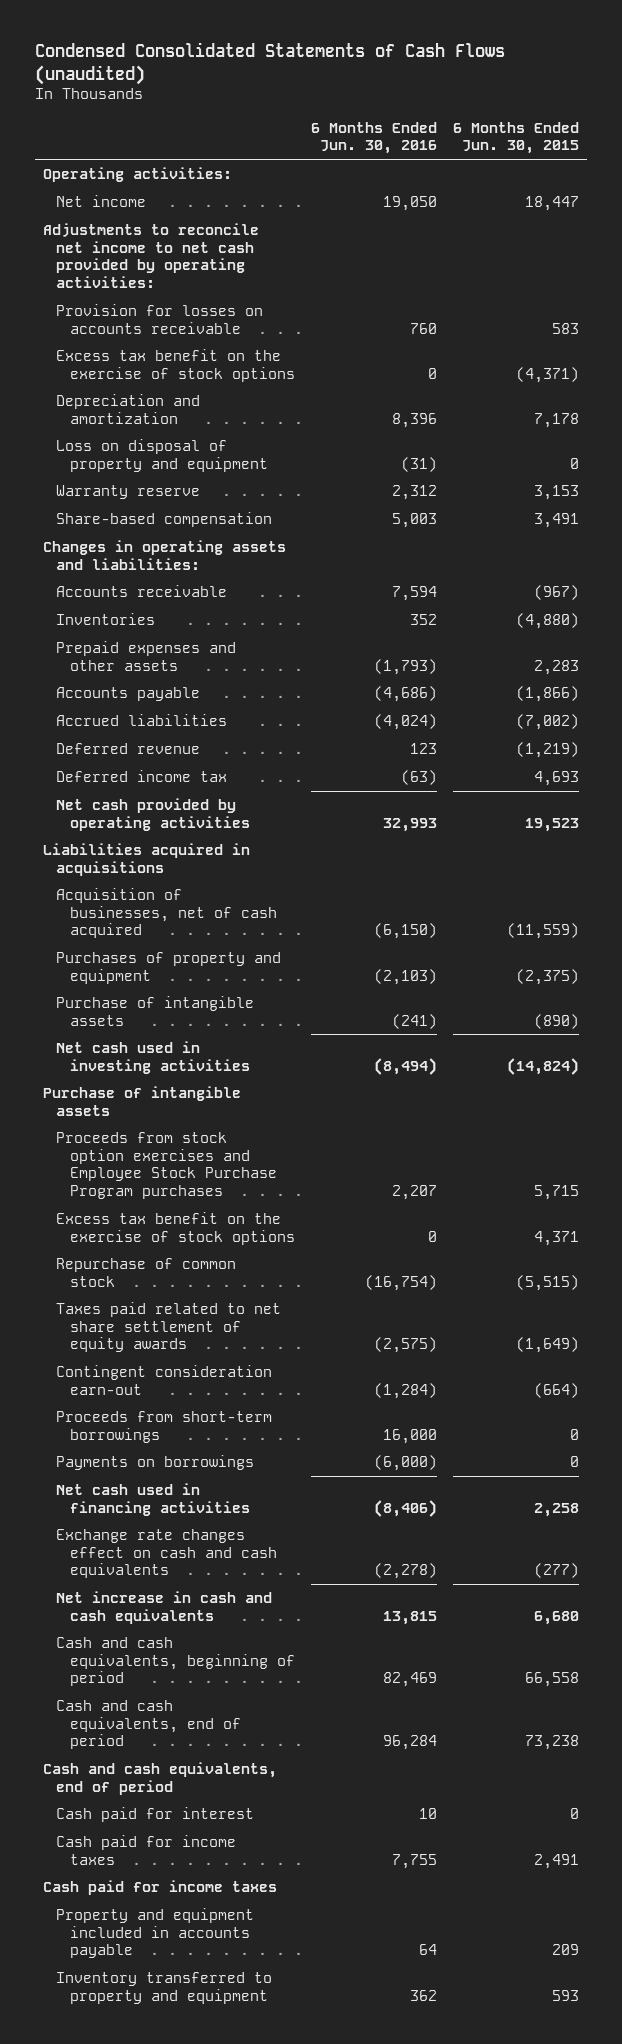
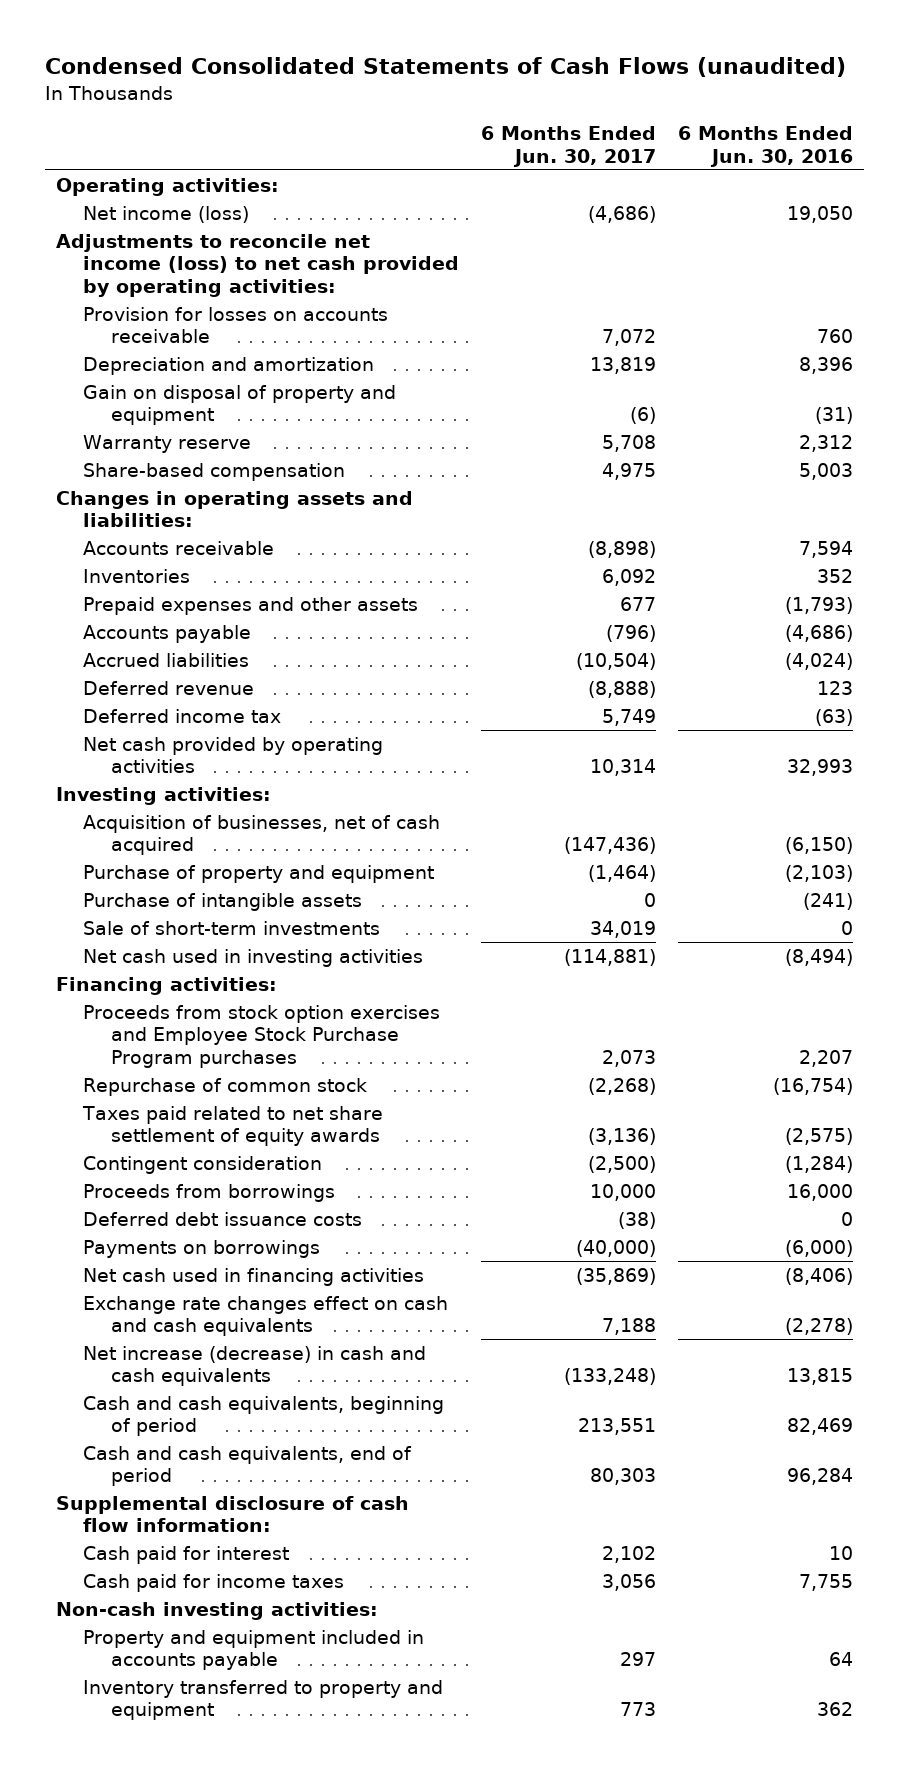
[452,121,579,155] 6 Months Ended Jun. 30, 2015 -> none
none -> [480,126,656,167] 6 Months Ended Jun. 30, 2017
[56,195,147,208] Net income -> [83,205,250,223] Net income (loss)
[42,223,259,288] Adjustments to reconcile net income to net cash provided by operating activities: -> [55,233,460,297] Adjustments to reconcile net income (loss) to net cash provided by operating activities:
[56,349,295,382] Excess tax benefit on the exercise of stock options -> none
[56,439,268,472] Loss on disposal of property and equipment -> [83,384,397,426] Gain on disposal of property and equipment
[42,843,250,876] Liabilities acquired in acquisitions -> [55,786,271,805] Investing activities:
[56,952,282,984] Purchases of property and equipment -> [83,864,435,883] Purchase of property and equipment
none -> [83,920,381,935] Sale of short-term investments
[42,1086,241,1116] Purchase of intangible assets -> [55,976,277,995] Financing activities:
[56,1212,295,1245] Excess tax benefit on the exercise of stock options -> none
[56,1365,273,1395] Contingent consideration earn-out -> [83,1155,323,1174] Contingent consideration
[56,1411,273,1443] Proceeds from short-term borrowings -> [83,1183,336,1202] Proceeds from borrowings
none -> [83,1211,363,1226] Deferred debt issuance costs
[56,1591,273,1624] Net increase in cash and cash equivalents -> [83,1345,427,1387] Net increase (decrease) in cash and cash equivalents
[42,1762,277,1795] Cash and cash equivalents, end of period -> [55,1495,409,1533] Supplemental disclosure of cash flow information:
[42,1880,277,1896] Cash paid for income taxes -> [55,1601,378,1620] Non-cash investing activities:

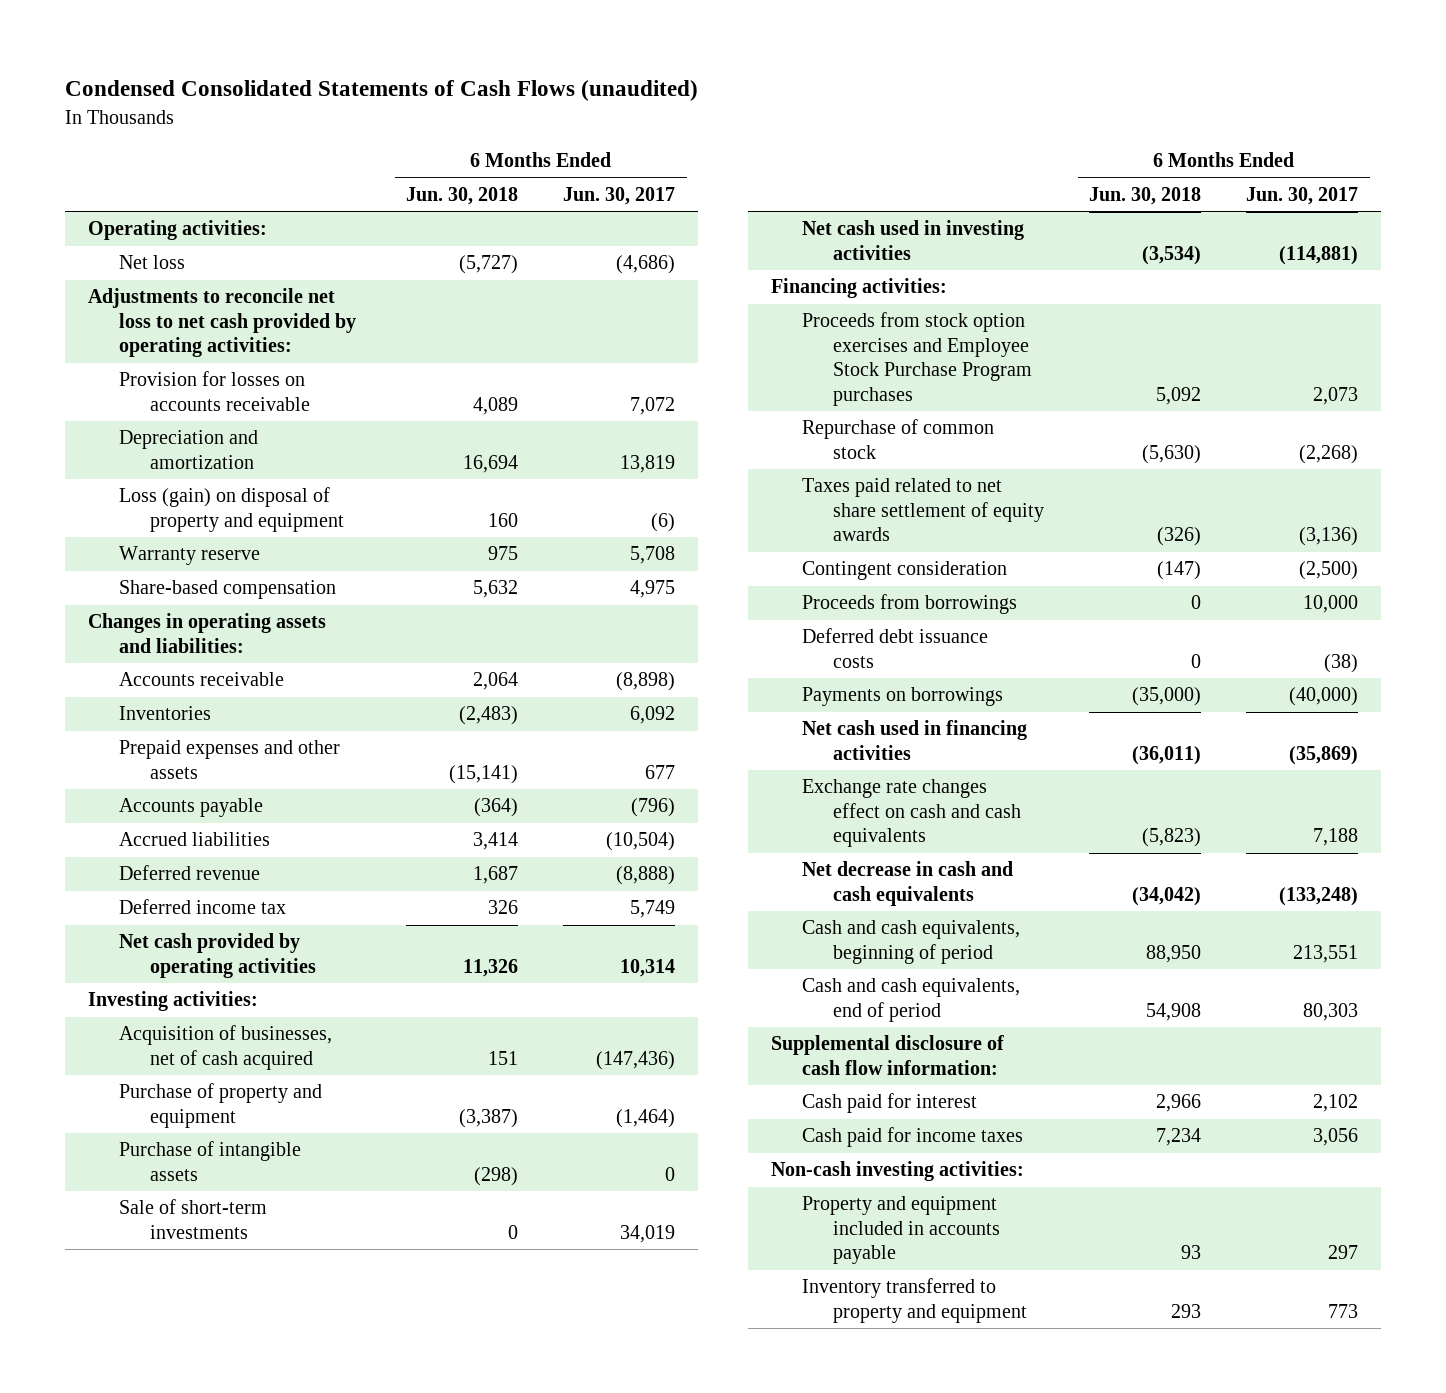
[677,126,853,167] 6 Months Ended Jun. 30, 2016 -> none
none -> [406,186,519,205] Jun. 30, 2018
[83,205,250,223] Net income (loss) -> [118,255,185,270] Net loss
[55,233,460,297] Adjustments to reconcile net income (loss) to net cash provided by operating activities: -> [87,288,356,358] Adjustments to reconcile net loss to net cash provided by operating activities:
[83,384,397,426] Gain on disposal of property and equipment -> [118,487,345,532] Loss (gain) on disposal of property and equipment
[83,1345,427,1387] Net increase (decrease) in cash and cash equivalents -> [801,861,1013,906] Net decrease in cash and cash equivalents

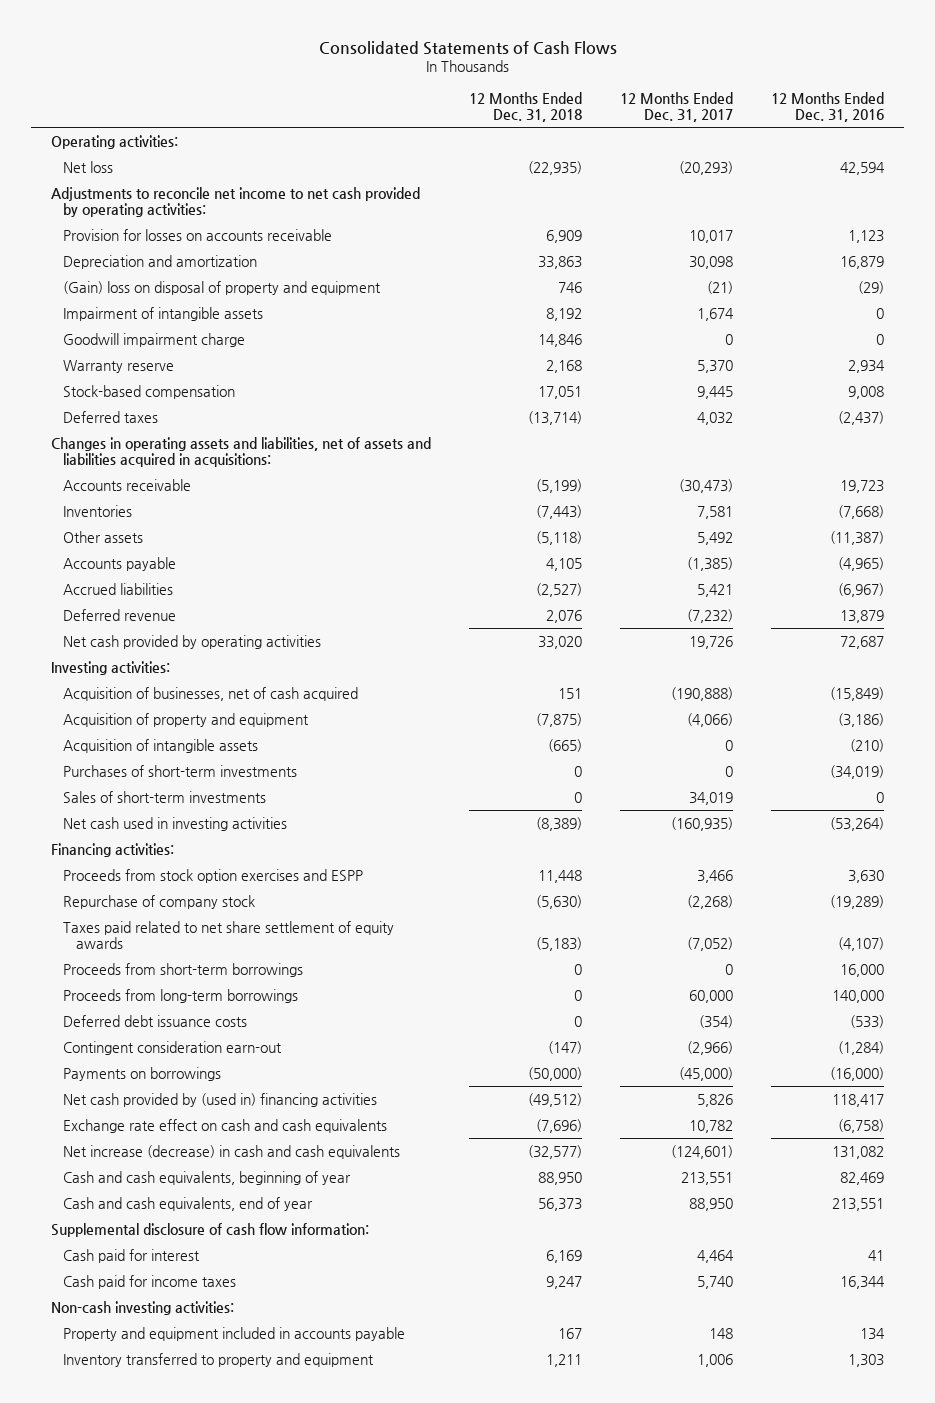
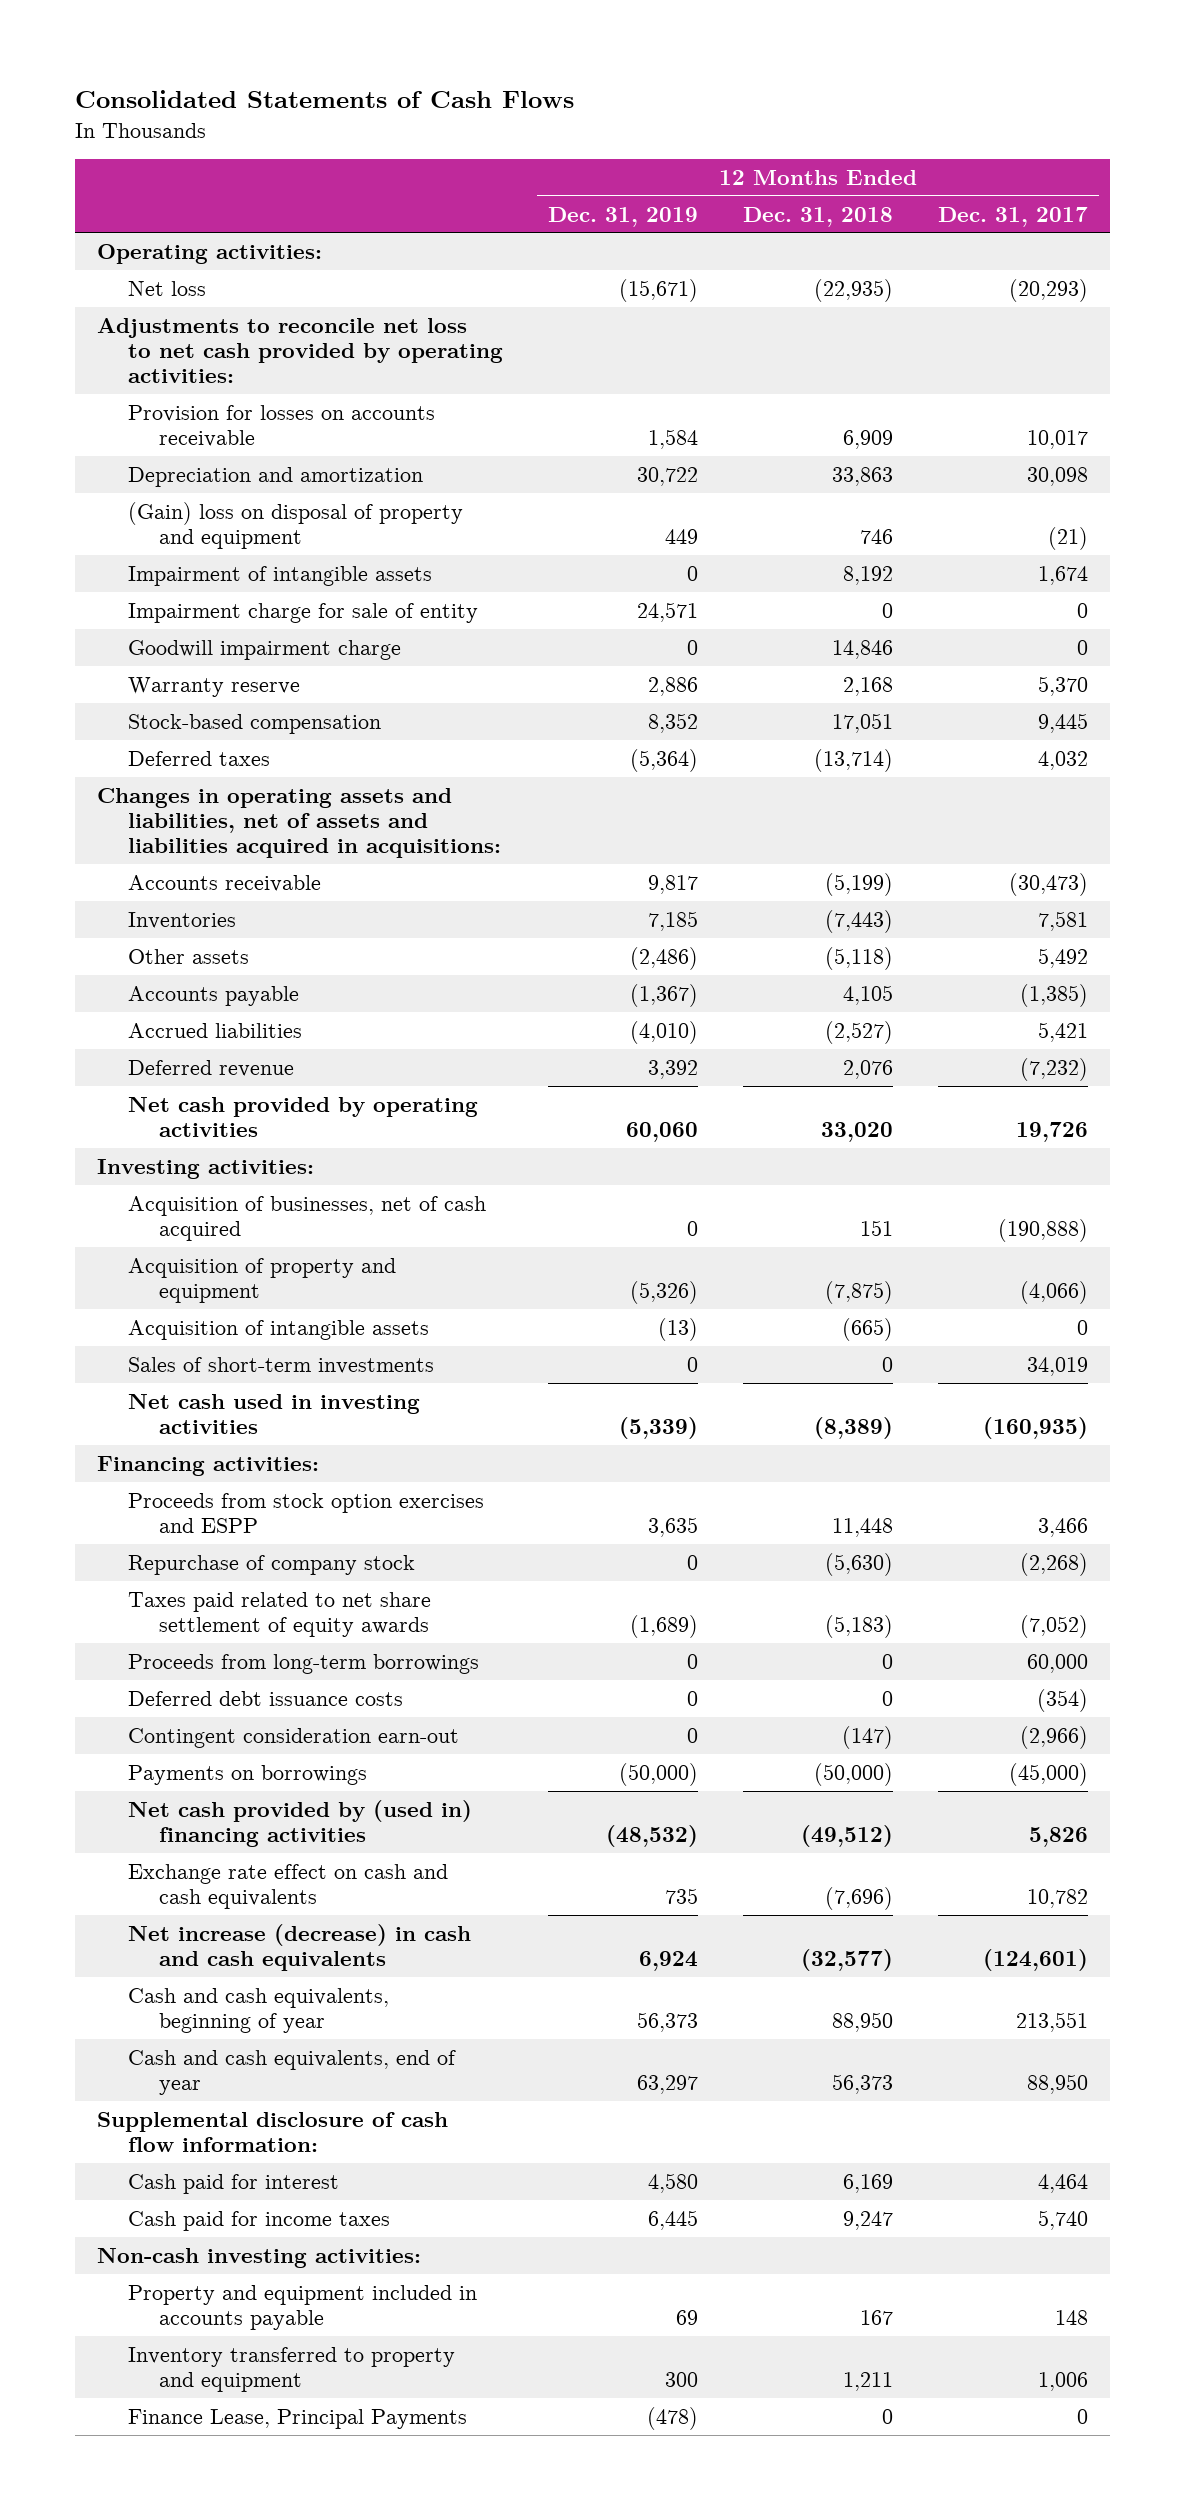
[771,91,885,123] 12 Months Ended Dec. 31, 2016 -> none
none -> [547,206,698,227] Dec. 31, 2019
[50,186,420,218] Adjustments to reconcile net income to net cash provided by operating activities: -> [96,317,504,383] Adjustments to reconcile net loss to net cash provided by operating activities:
none -> [128,602,479,623] Impairment charge for sale of entity
[63,764,298,777] Purchases of short-term investments -> none
[63,962,304,977] Proceeds from short-term borrowings -> none
none -> [128,2408,468,2429] Finance Lease, Principal Payments

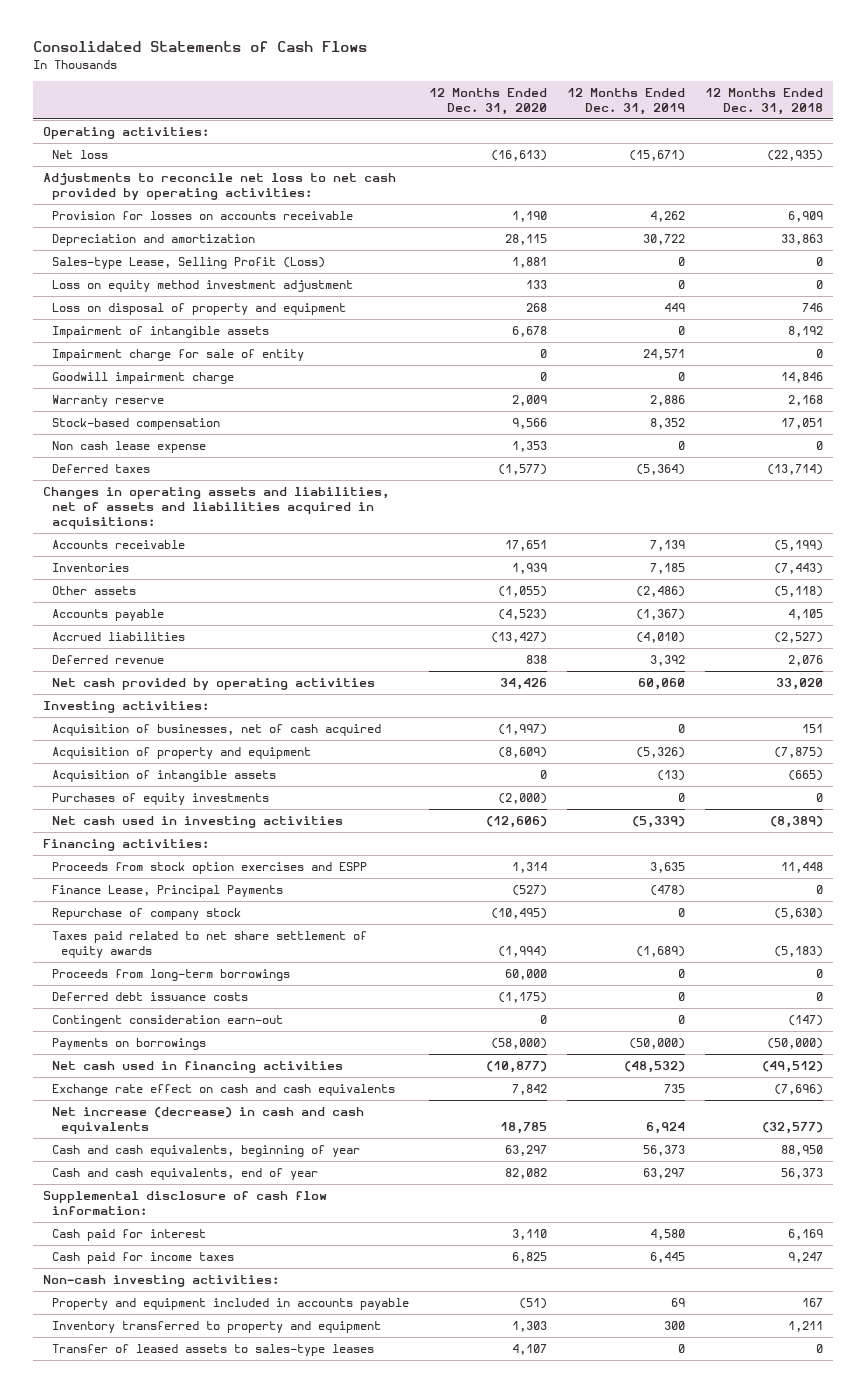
[937,206,1088,227] Dec. 31, 2017 -> none
none -> [429,87,548,115] 12 Months Ended Dec. 31, 2020
[647,428,698,449] 1,584 -> [649,210,685,222] 4,262
none -> [52,256,326,269] Sales-type Lease, Selling Profit (Loss)
none -> [52,279,354,292] Loss on equity method investment adjustment
[128,501,464,549] (Gain) loss on disposal of property and equipment -> [52,302,347,315] Loss on disposal of property and equipment
none -> [52,440,207,453] Non cash lease expense
[647,874,698,894] 9,817 -> [649,539,685,551] 7,139
[128,1356,435,1374] Sales of short-term investments -> none
none -> [52,792,270,805] Purchases of equity investments
[128,2408,468,2429] Finance Lease, Principal Payments -> [52,884,284,897] Finance Lease, Principal Payments
[128,1799,473,1847] Net cash provided by (used in) financing activities -> [52,1060,344,1073] Net cash used in financing activities
none -> [52,1343,375,1356] Transfer of leased assets to sales-type leases

